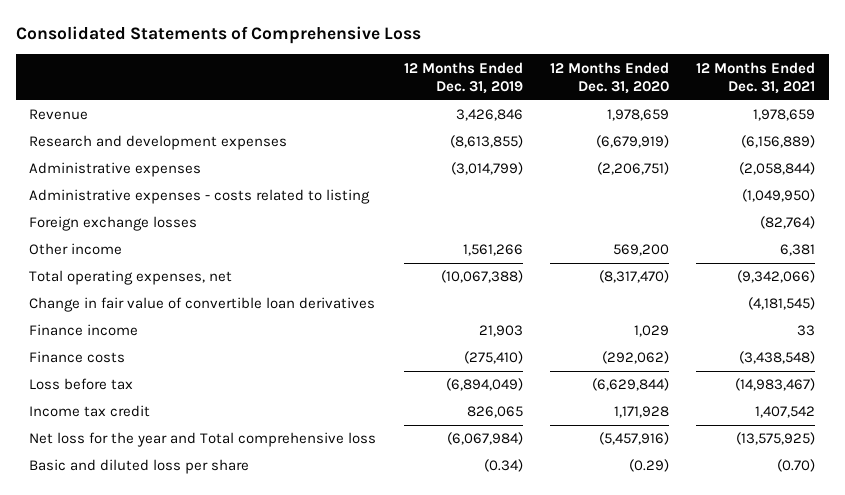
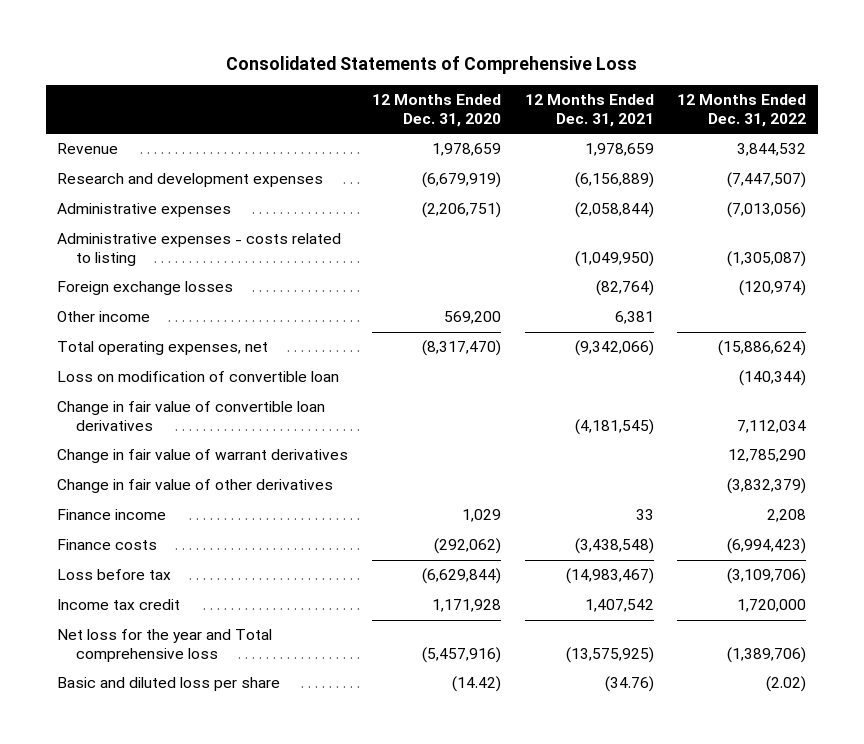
[403,61,523,94] 12 Months Ended Dec. 31, 2019 -> none
none -> [677,94,807,127] 12 Months Ended Dec. 31, 2022
none -> [57,371,340,383] Loss on modification of convertible loan
none -> [57,449,349,464] Change in fair value of warrant derivatives
none -> [57,479,334,494] Change in fair value of other derivatives
[629,459,670,473] (0.29) -> [451,676,501,693] (14.42)
[777,459,816,473] (0.70) -> [604,676,654,693] (34.76)

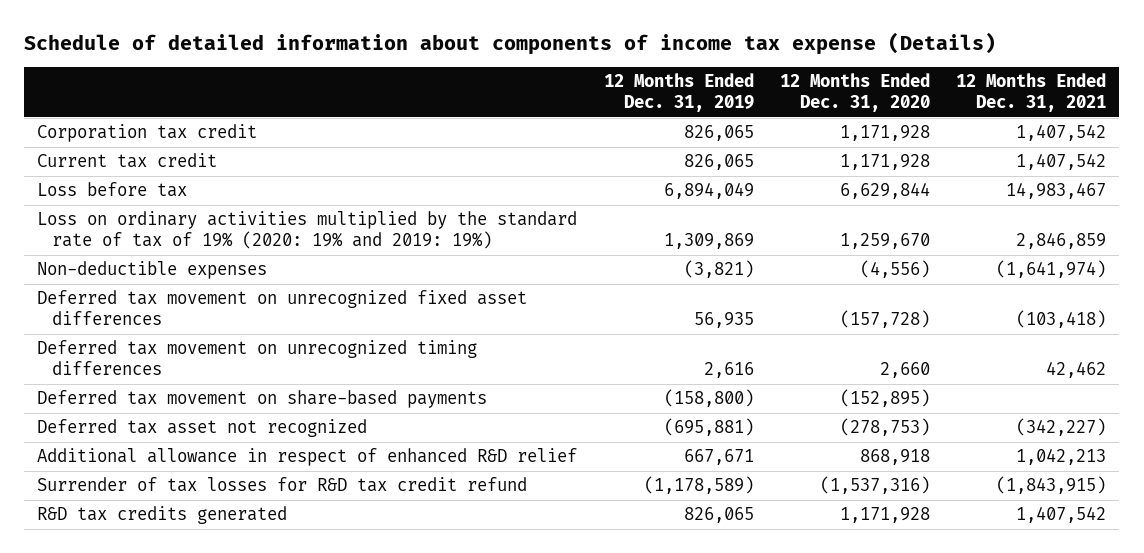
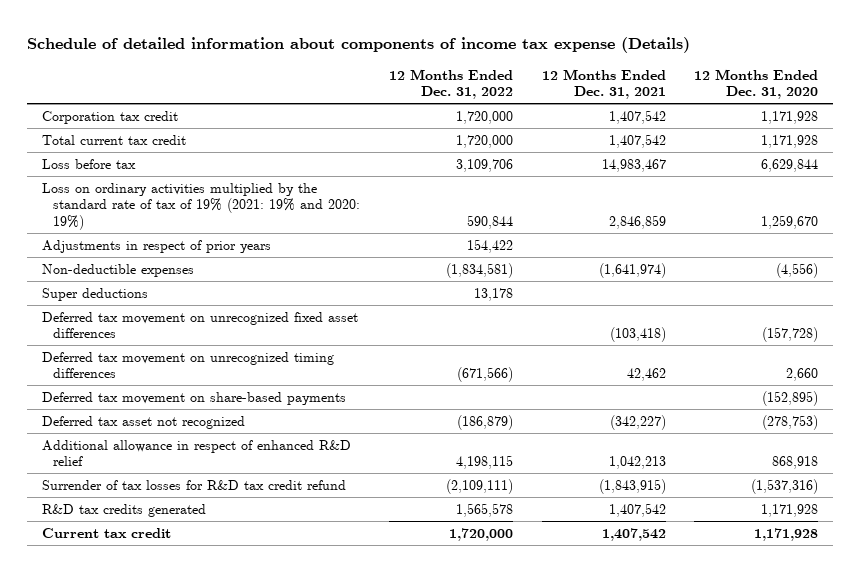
[603,73,754,113] 12 Months Ended Dec. 31, 2019 -> none
none -> [389,68,514,100] 12 Months Ended Dec. 31, 2022
none -> [41,134,186,145] Total current tax credit
[37,211,578,250] Loss on ordinary activities multiplied by the standard rate of tax of 19% (2020: 19% and 2019: 19%) -> [41,182,361,230] Loss on ordinary activities multiplied by the standard rate of tax of 19% (2021: 19% and 2020: 19%)
none -> [41,239,271,253] Adjustments in respect of prior years
none -> [41,287,148,301] Super deductions
[37,153,218,169] Current tax credit -> [41,527,171,538] Current tax credit

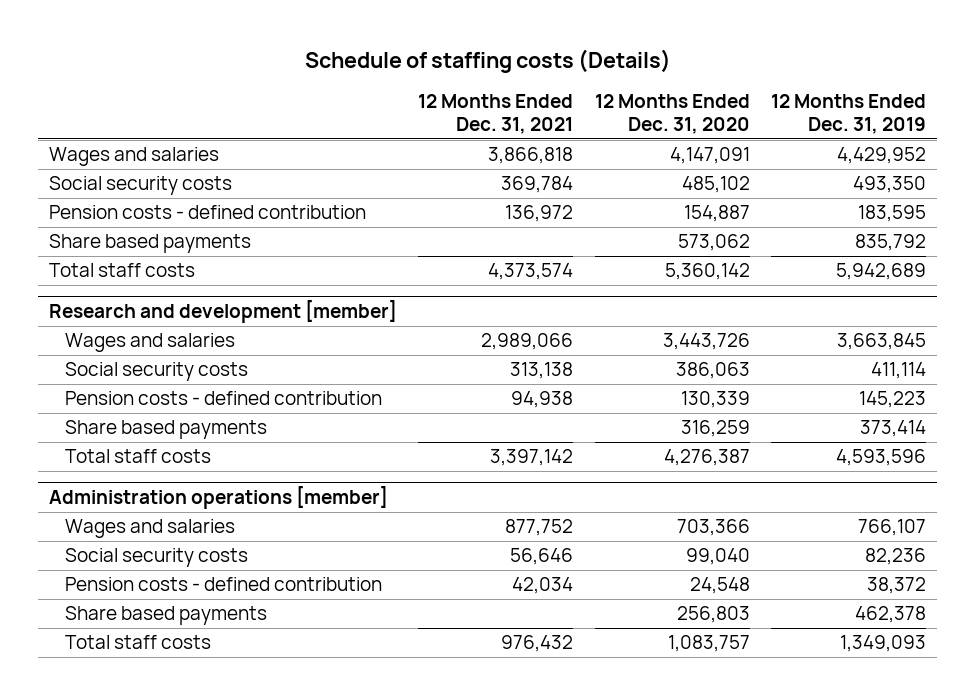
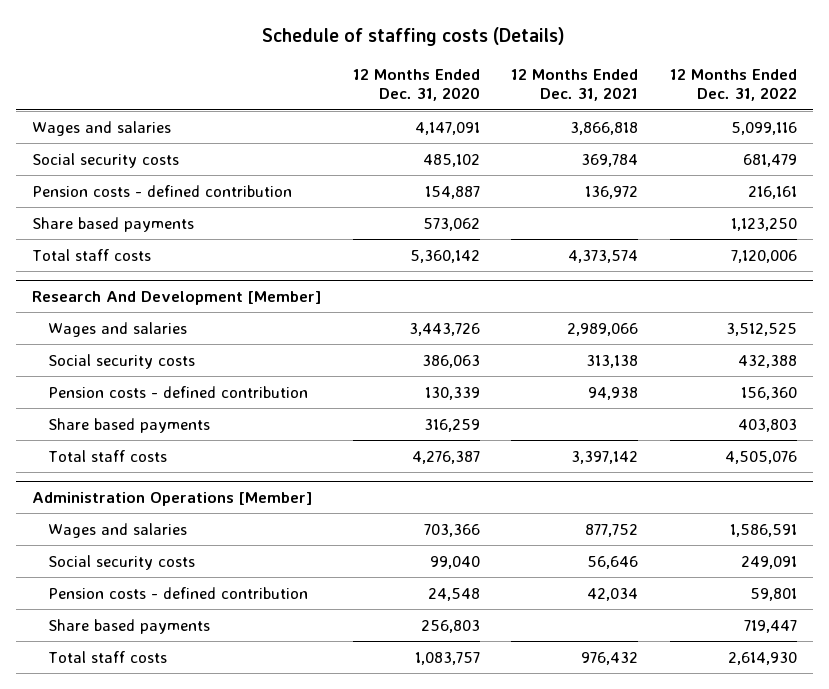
[771,93,927,134] 12 Months Ended Dec. 31, 2019 -> none
none -> [670,68,798,102] 12 Months Ended Dec. 31, 2022
[49,299,398,323] Research and development [member] -> [31,291,321,306] Research And Development [Member]
[49,485,389,509] Administration operations [member] -> [31,492,312,507] Administration Operations [Member]

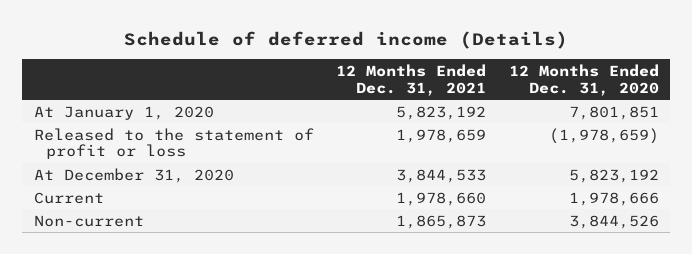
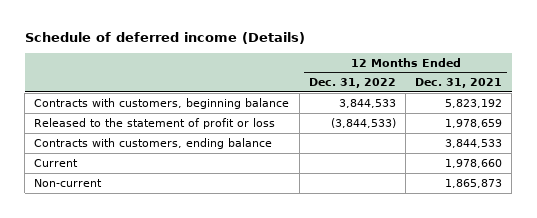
[508,63,659,96] 12 Months Ended Dec. 31, 2020 -> none
none -> [308,78,396,89] Dec. 31, 2022
[33,105,214,120] At January 1, 2020 -> [34,97,290,109] Contracts with customers, beginning balance
[33,167,234,183] At December 31, 2020 -> [34,137,273,149] Contracts with customers, ending balance

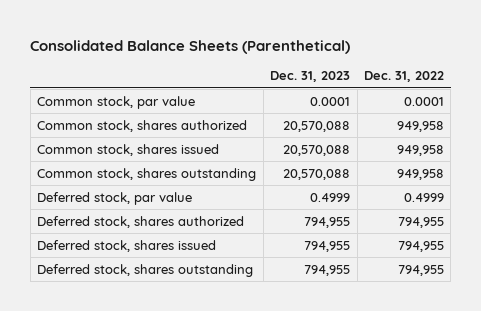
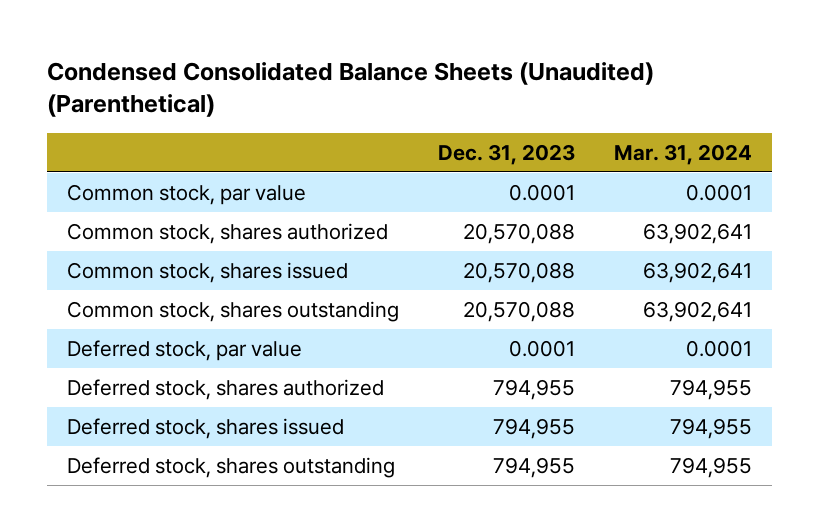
[30,39,351,54] Consolidated Balance Sheets (Parenthetical) -> [46,61,654,118] Condensed Consolidated Balance Sheets (Unaudited) (Parenthetical)
[364,71,445,83] Dec. 31, 2022 -> none
none -> [614,144,753,166] Mar. 31, 2024
[310,192,351,202] 0.4999 -> [508,339,575,357] 0.0001

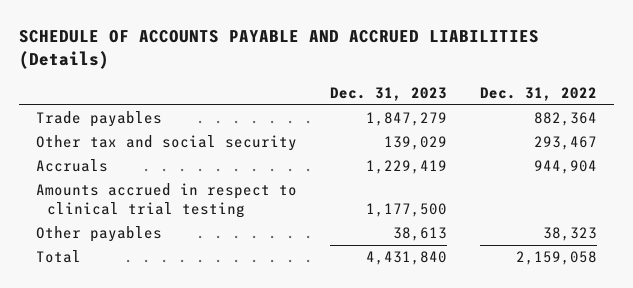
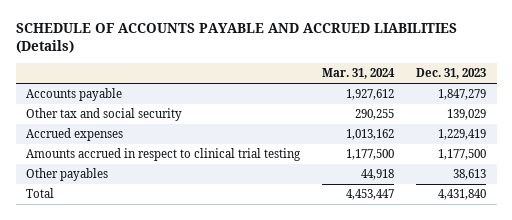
[480,86,598,101] Dec. 31, 2022 -> none
none -> [322,68,396,80] Mar. 31, 2024
[35,111,162,128] Trade payables -> [26,88,123,102] Accounts payable
[35,159,108,173] Accruals -> [26,128,124,142] Accrued expenses

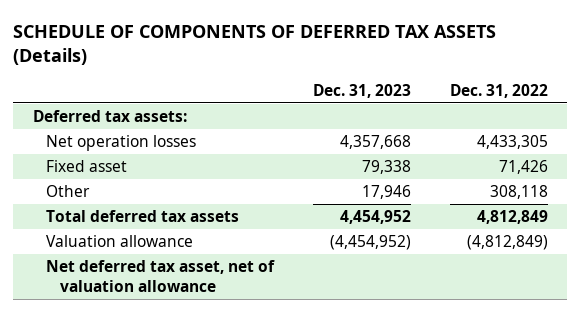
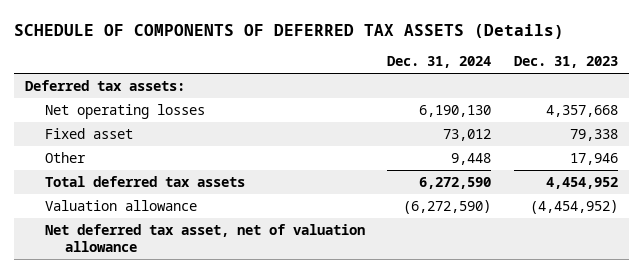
[449,83,548,98] Dec. 31, 2022 -> none
none -> [387,56,492,69] Dec. 31, 2024
[46,135,197,152] Net operation losses -> [45,103,206,119] Net operating losses

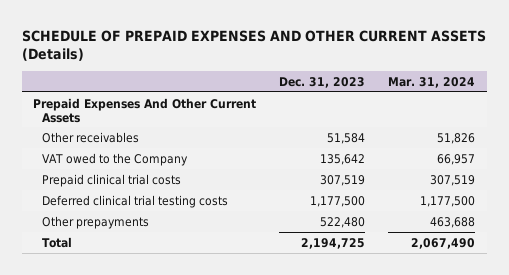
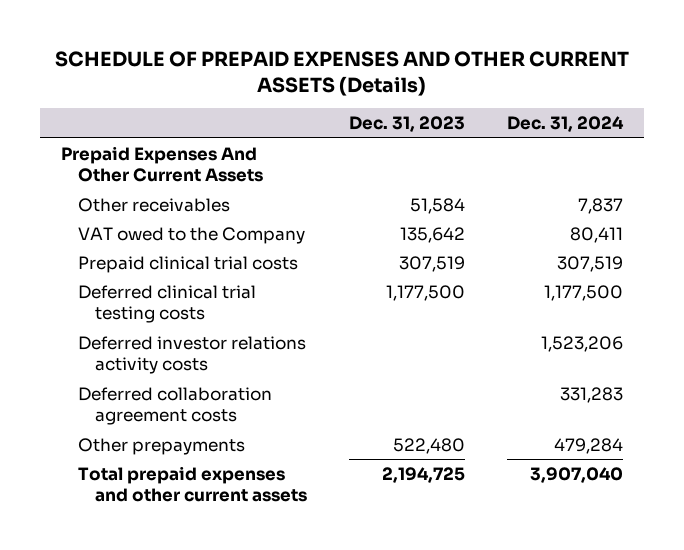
[388,76,476,88] Mar. 31, 2024 -> none
none -> [507,116,625,133] Dec. 31, 2024
none -> [78,335,307,375] Deferred investor relations activity costs
none -> [78,386,273,426] Deferred collaboration agreement costs
[42,236,73,248] Total -> [78,465,308,503] Total prepaid expenses and other current assets

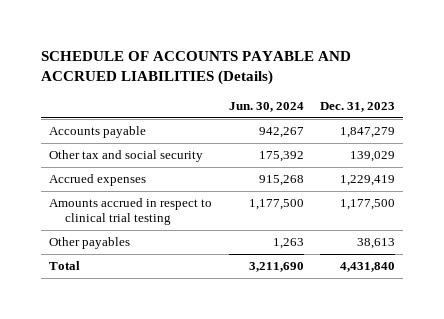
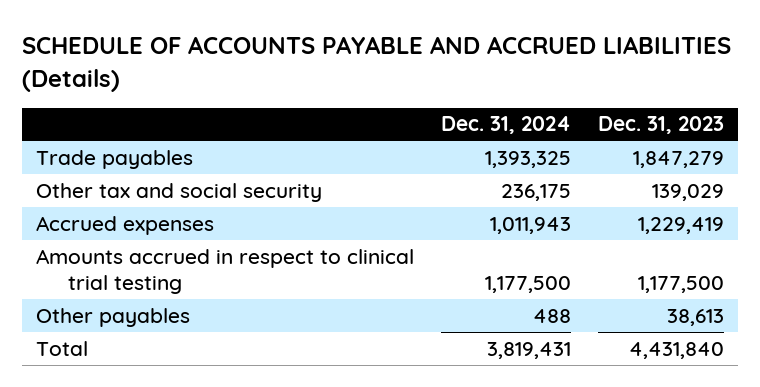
[228,101,304,112] Jun. 30, 2024 -> none
none -> [440,116,571,135] Dec. 31, 2024
[49,126,147,139] Accounts payable -> [35,149,193,169] Trade payables

